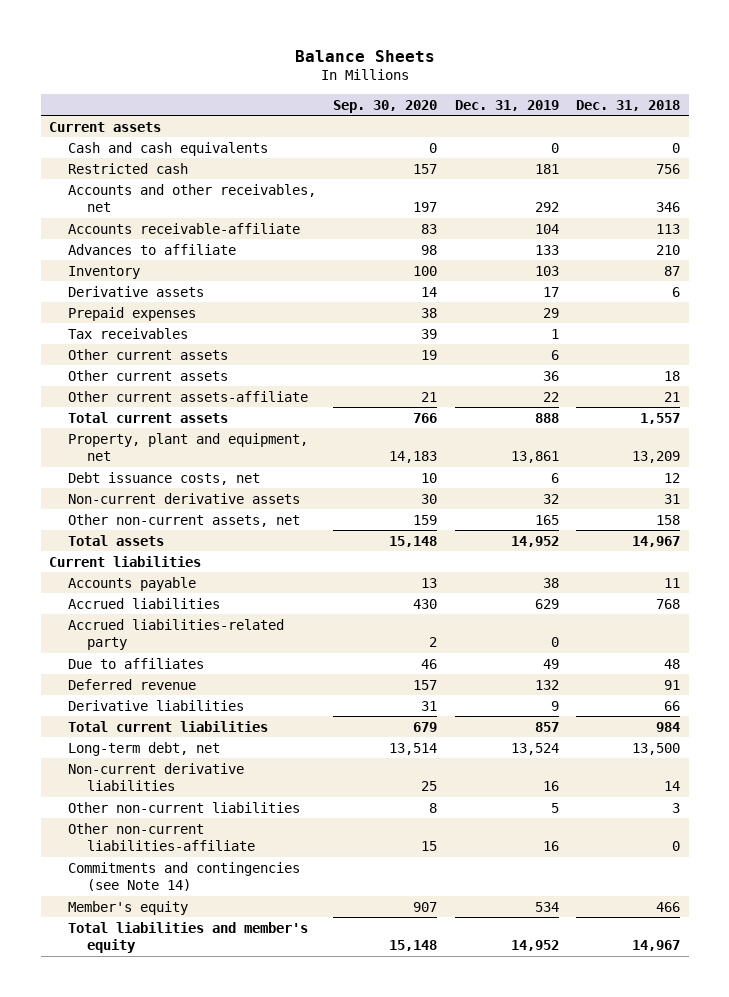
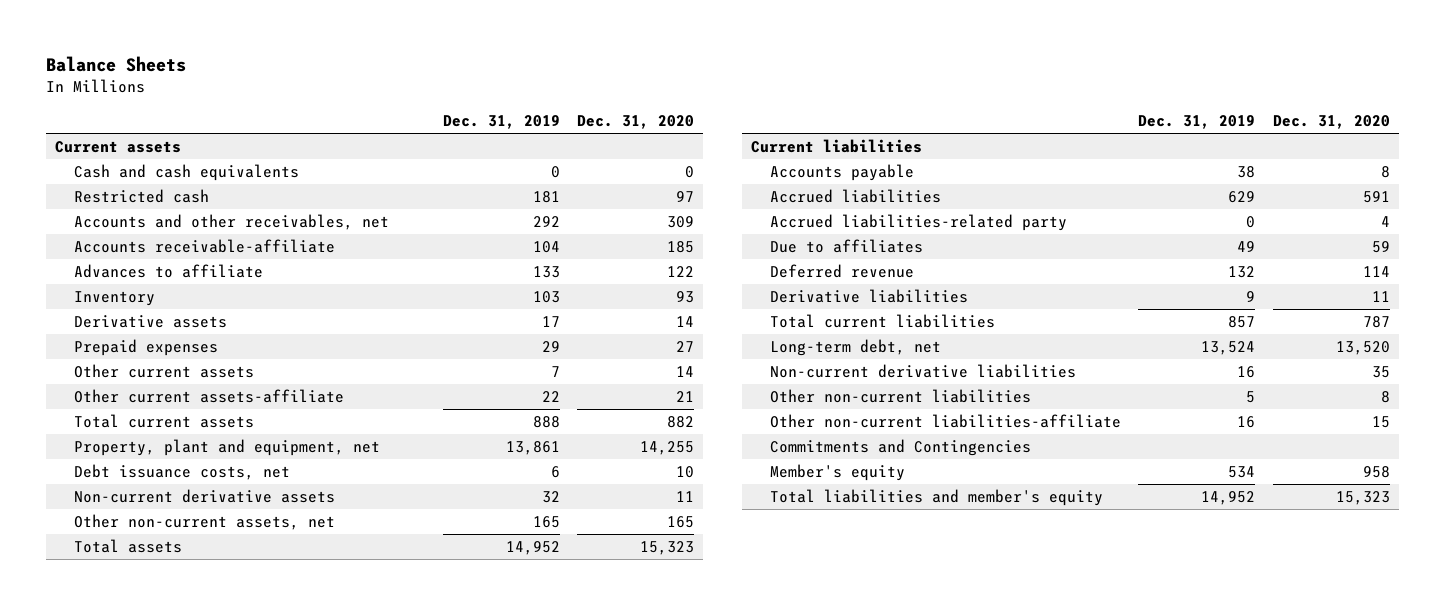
[333,99,438,113] Sep. 30, 2020 -> none
[575,99,680,111] Dec. 31, 2018 -> none
none -> [577,115,695,130] Dec. 31, 2020
[68,327,189,339] Tax receivables -> none
[68,369,229,381] Other current assets -> none
[550,349,559,360] 6 -> [550,366,560,378] 7
[68,861,301,892] Commitments and contingencies (see Note 14) -> [769,439,1031,457] Commitments and Contingencies

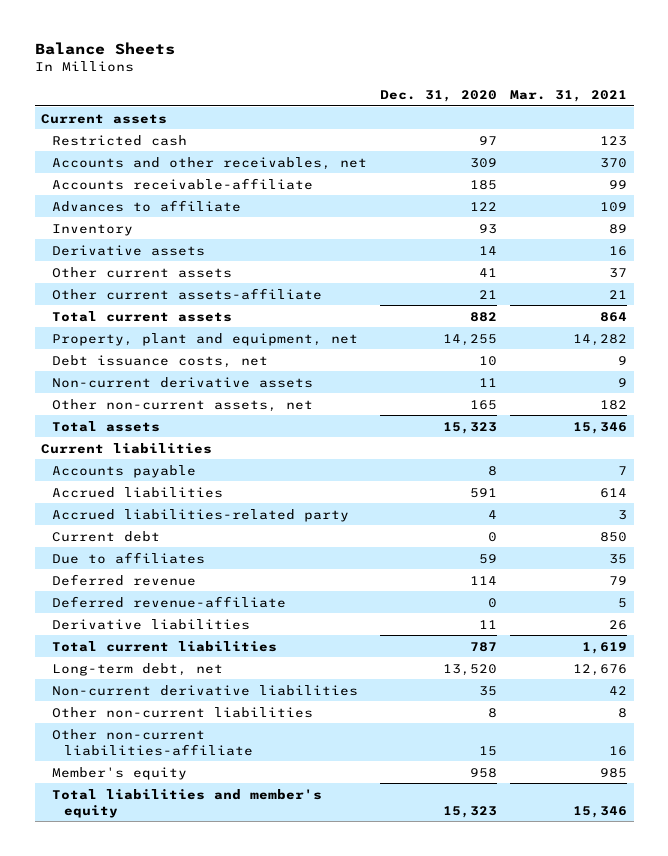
[442,115,560,130] Dec. 31, 2019 -> none
none -> [510,89,628,102] Mar. 31, 2021
[74,164,300,182] Cash and cash equivalents -> none
[74,339,219,357] Prepaid expenses -> none
[676,366,695,378] 14 -> [479,267,498,277] 41
none -> [52,530,161,542] Current debt
none -> [52,595,287,608] Deferred revenue-affiliate
[769,439,1031,457] Commitments and Contingencies -> none

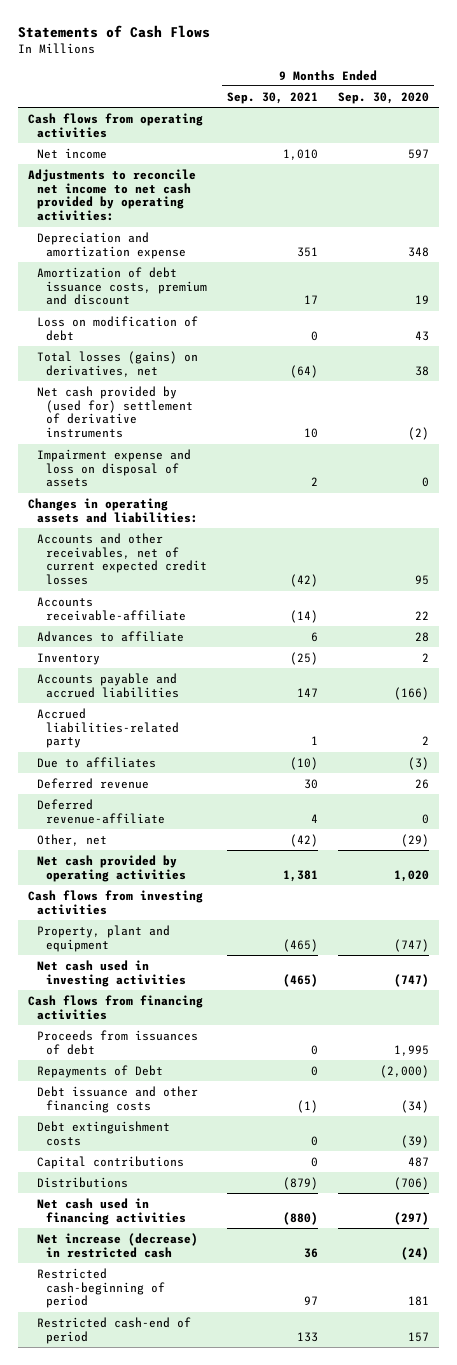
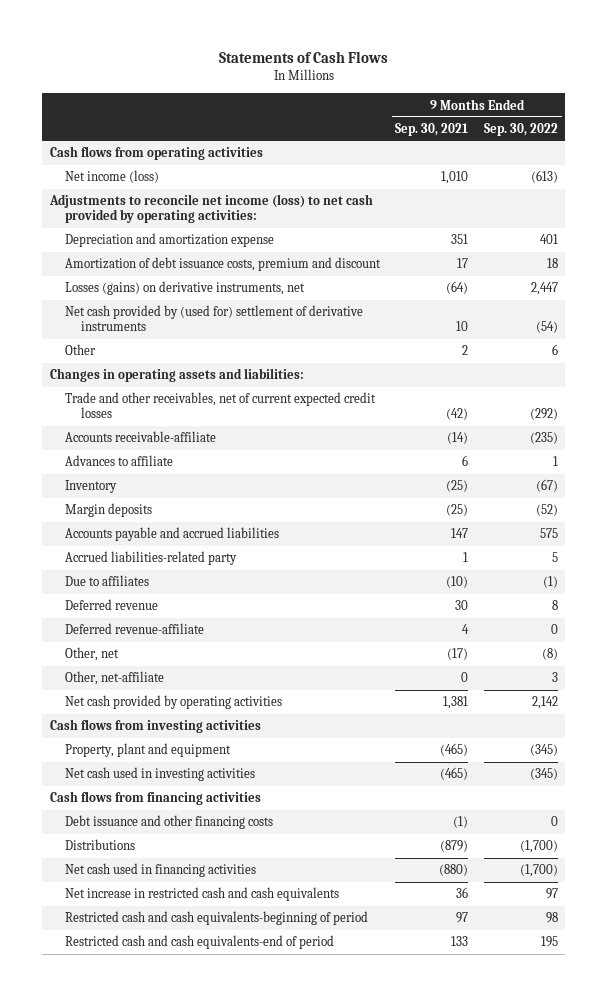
[337,91,429,104] Sep. 30, 2020 -> none
none -> [483,123,558,137] Sep. 30, 2022
[37,147,108,159] Net income -> [65,170,160,184] Net income (loss)
[27,168,196,222] Adjustments to reconcile net income to net cash provided by operating activities: -> [48,194,373,224] Adjustments to reconcile net income (loss) to net cash provided by operating activities:
[37,315,199,341] Loss on modification of debt -> none
[37,350,199,377] Total losses (gains) on derivatives, net -> [65,281,306,296] Losses (gains) on derivative instruments, net
[37,448,192,488] Impairment expense and loss on disposal of assets -> none
none -> [65,344,97,356] Other
[37,532,208,586] Accounts and other receivables, net of current expected credit losses -> [65,392,377,419] Trade and other receivables, net of current expected credit losses
none -> [65,503,153,518] Margin deposits
[289,833,318,847] (42) -> [447,648,469,661] (17)
none -> [65,671,165,686] Other, net-affiliate
[37,1029,199,1055] Proceeds from issuances of debt -> none
[37,1064,164,1078] Repayments of Debt -> none
[37,1120,171,1146] Debt extinguishment costs -> none
[37,1155,185,1169] Capital contributions -> none
[37,1232,199,1258] Net increase (decrease) in restricted cash -> [65,887,340,902] Net increase in restricted cash and cash equivalents
[37,1267,166,1309] Restricted cash-beginning of period -> [65,911,369,926] Restricted cash and cash equivalents-beginning of period
[37,1316,192,1344] Restricted cash-end of period -> [65,935,335,950] Restricted cash and cash equivalents-end of period

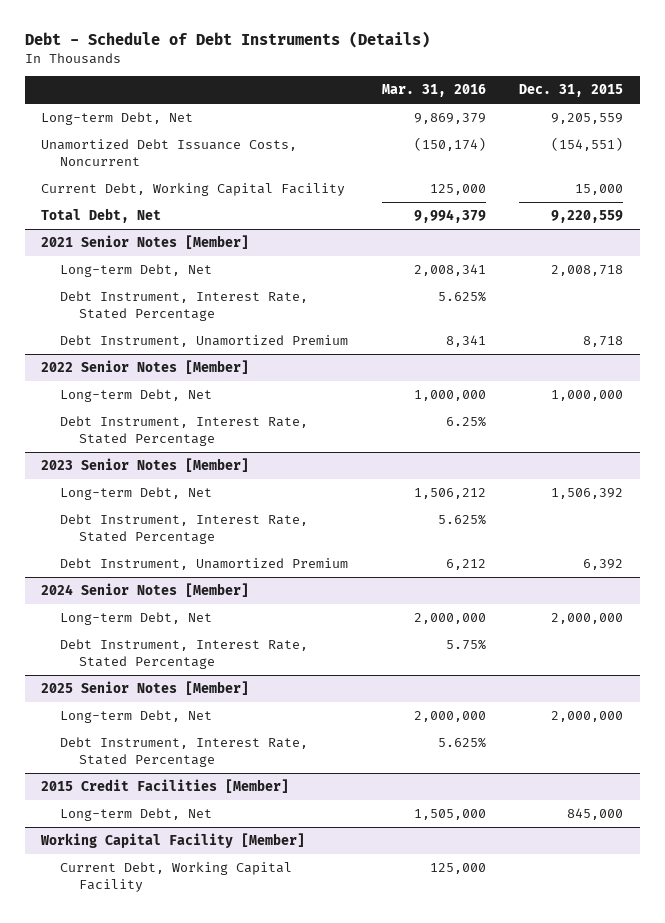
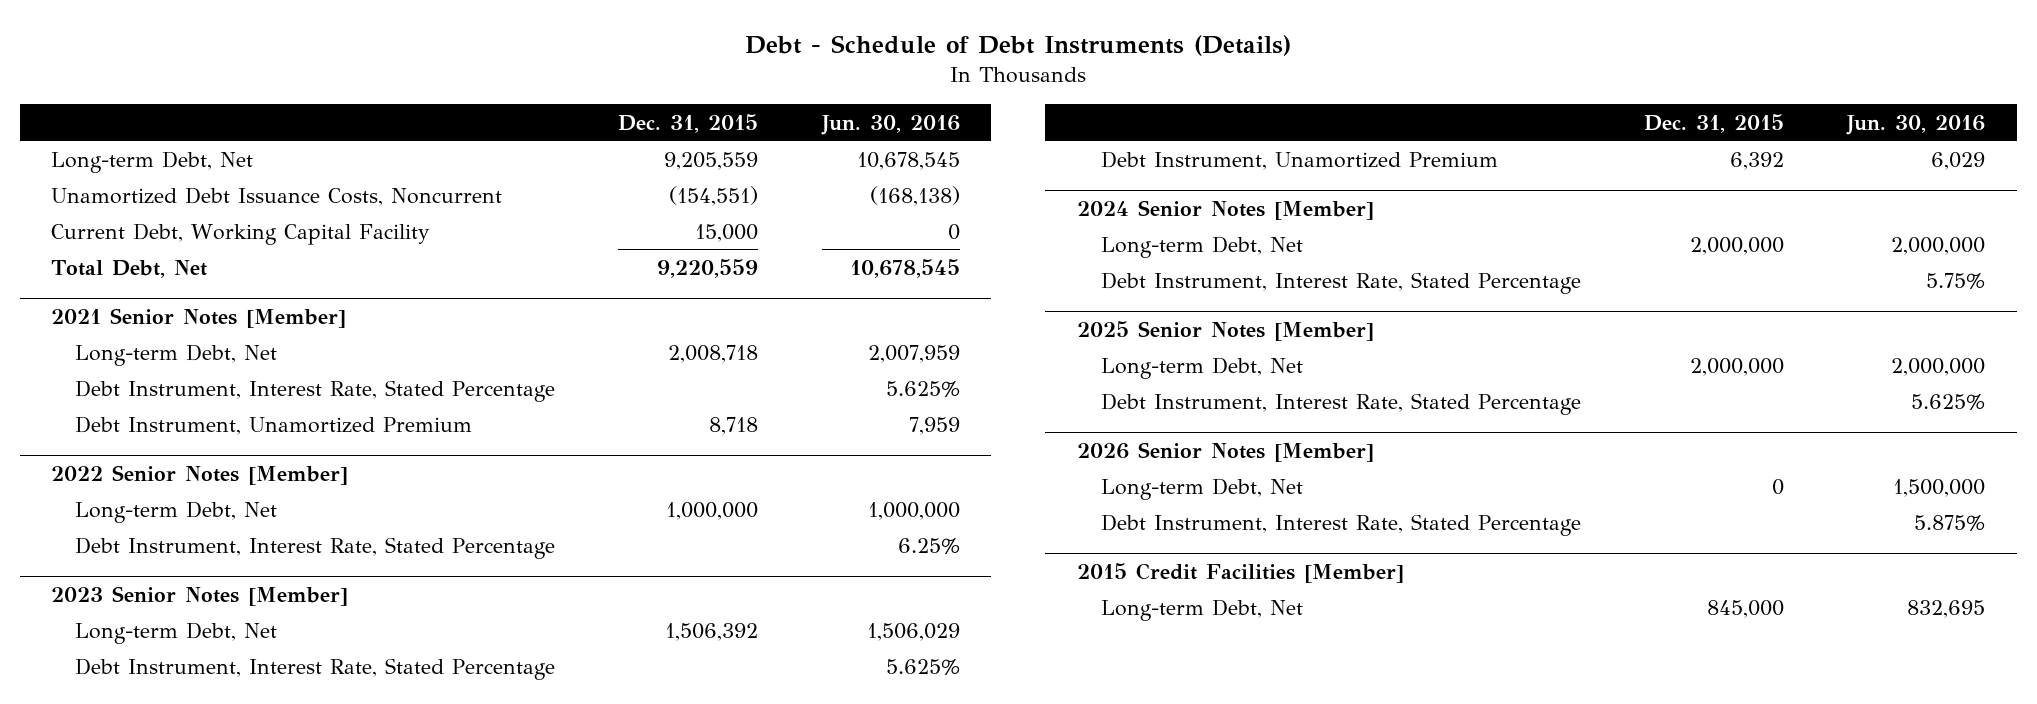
[381,84,486,98] Mar. 31, 2016 -> none
none -> [820,114,960,135] Jun. 30, 2016
none -> [1076,441,1374,462] 2026 Senior Notes [Member]
none -> [1100,477,1303,500] Long-term Debt, Net
none -> [1100,513,1581,536] Debt Instrument, Interest Rate, Stated Percentage
[40,833,306,849] Working Capital Facility [Member] -> none
[60,862,293,893] Current Debt, Working Capital Facility -> none

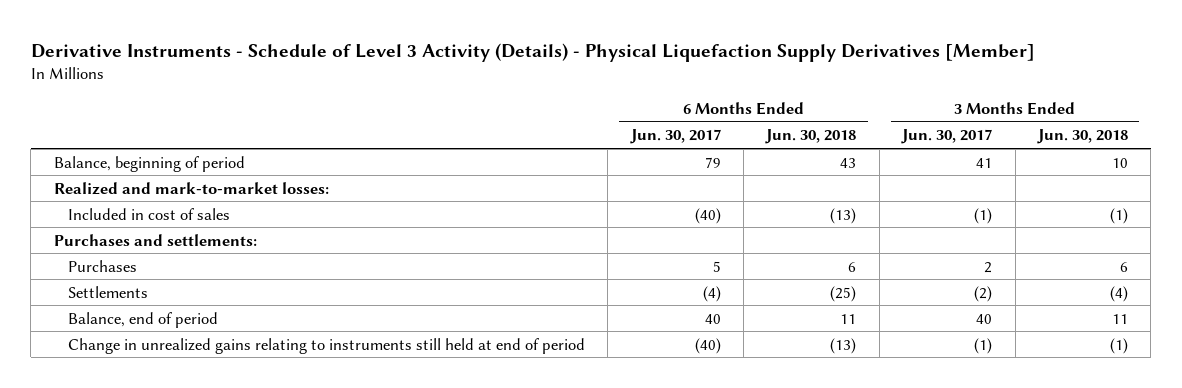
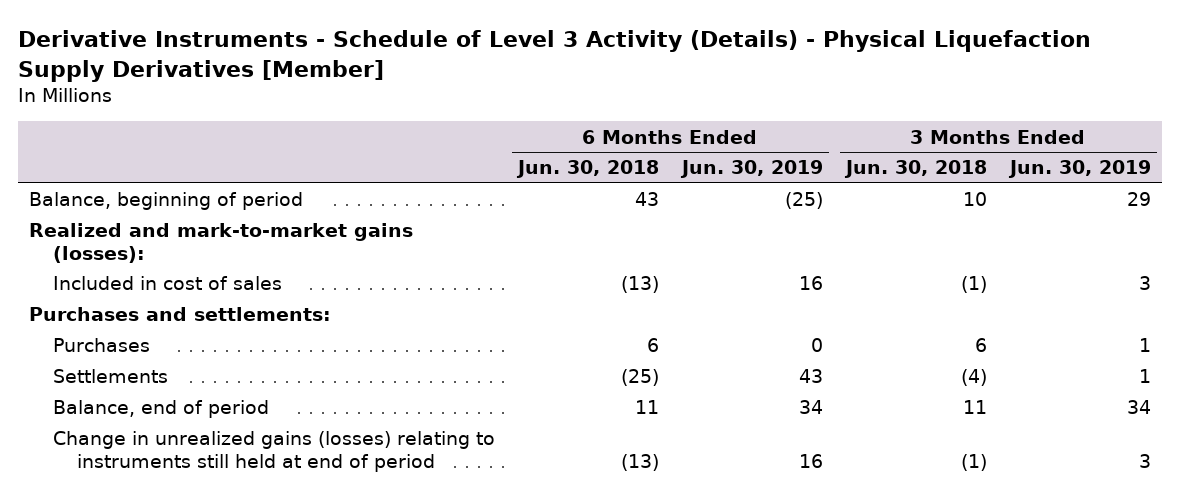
[629,129,721,145] Jun. 30, 2017 -> none
[901,129,993,145] Jun. 30, 2017 -> none
none -> [679,160,823,179] Jun. 30, 2019
none -> [1007,160,1151,179] Jun. 30, 2019
[53,181,329,195] Realized and mark-to-market losses: -> [29,223,414,264] Realized and mark-to-market gains (losses):
[67,337,585,354] Change in unrealized gains relating to instruments still held at end of period -> [52,431,495,473] Change in unrealized gains (losses) relating to instruments still held at end of period

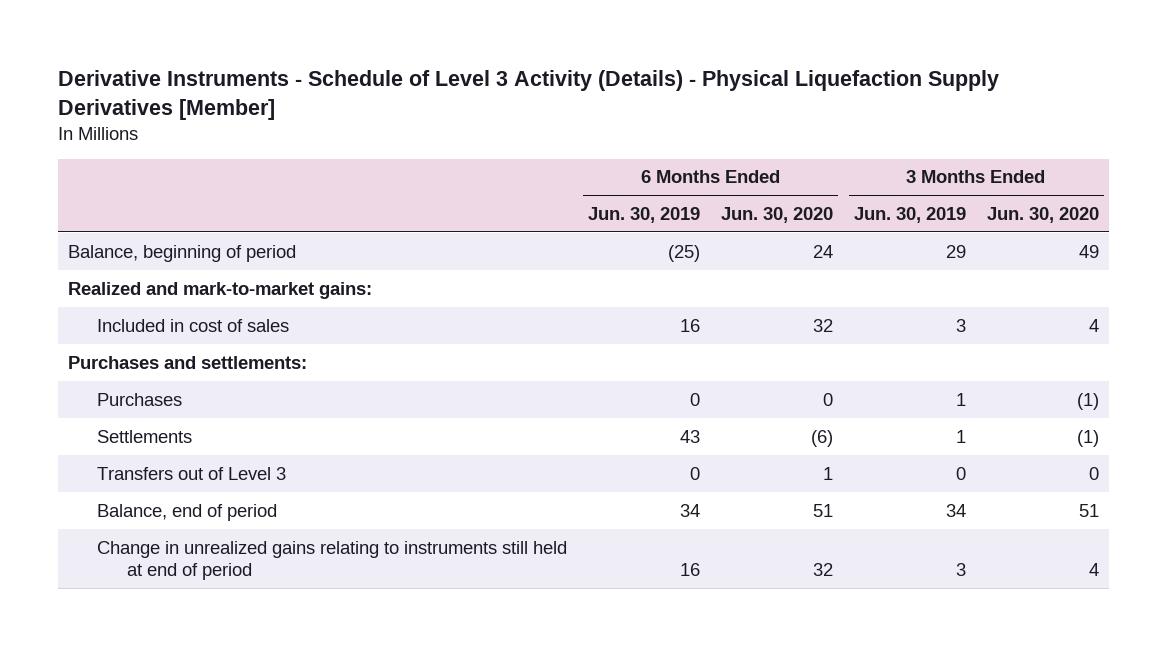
[515,160,659,179] Jun. 30, 2018 -> none
[843,160,987,179] Jun. 30, 2018 -> none
none -> [721,206,834,223] Jun. 30, 2020
none -> [986,206,1099,223] Jun. 30, 2020
[29,223,414,264] Realized and mark-to-market gains (losses): -> [68,281,373,299] Realized and mark-to-market gains:
none -> [97,466,287,480] Transfers out of Level 3
[52,431,495,473] Change in unrealized gains (losses) relating to instruments still held at end of period -> [97,540,568,581] Change in unrealized gains relating to instruments still held at end of period

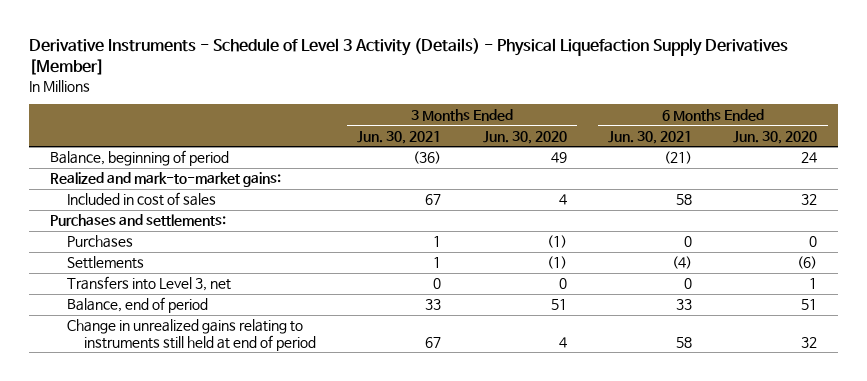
[588,206,701,223] Jun. 30, 2019 -> none
[854,206,967,223] Jun. 30, 2019 -> none
none -> [357,130,442,144] Jun. 30, 2021
none -> [607,130,692,144] Jun. 30, 2021
[97,466,287,480] Transfers out of Level 3 -> [66,276,231,292] Transfers into Level 3, net

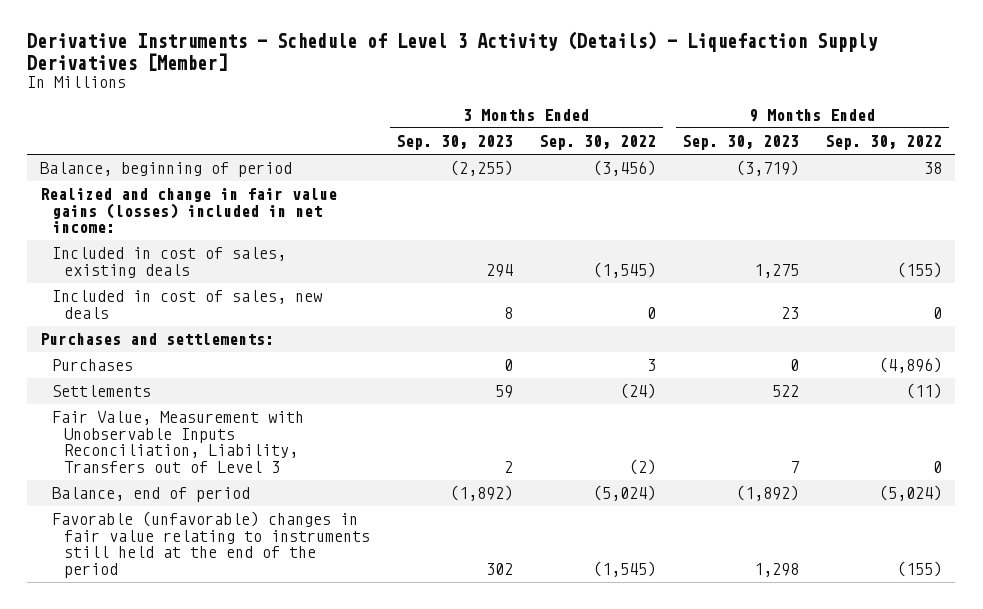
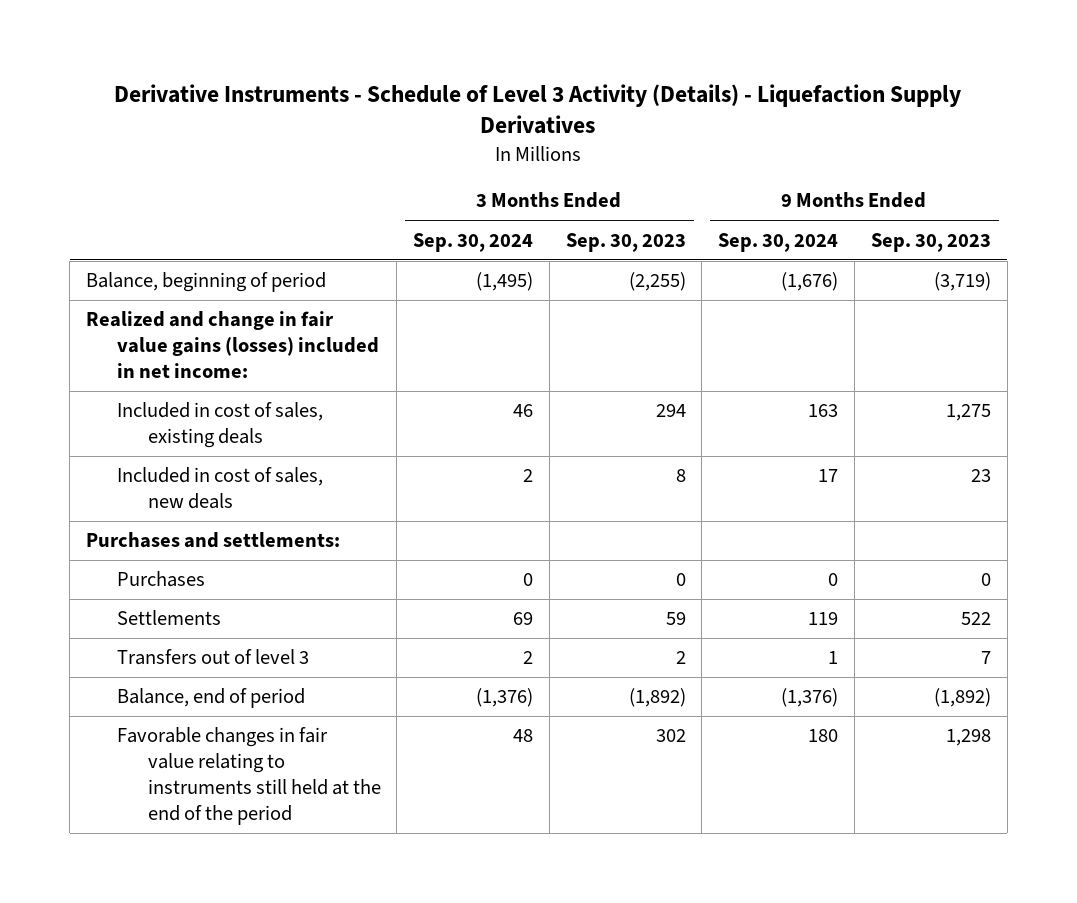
[27,31,879,71] Derivative Instruments - Schedule of Level 3 Activity (Details) - Liquefaction Supply Derivatives [Member] -> [114,83,962,135] Derivative Instruments - Schedule of Level 3 Activity (Details) - Liquefaction Supply Derivatives
[539,135,657,151] Sep. 30, 2022 -> none
[825,135,943,151] Sep. 30, 2022 -> none
none -> [413,232,534,252] Sep. 30, 2024
none -> [718,232,839,252] Sep. 30, 2024
[52,411,305,473] Fair Value, Measurement with Unobservable Inputs Reconciliation, Liability, Transfers out of Level 3 -> [116,649,309,666] Transfers out of level 3
[52,511,371,578] Favorable (unfavorable) changes in fair value relating to instruments still held at the end of the period -> [116,727,381,826] Favorable changes in fair value relating to instruments still held at the end of the period

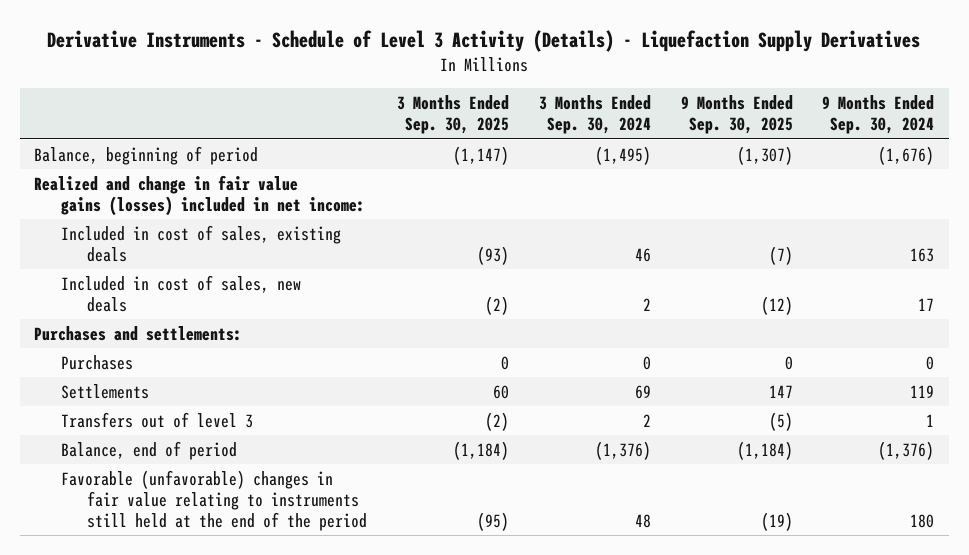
[565,232,686,252] Sep. 30, 2023 -> none
[870,232,991,252] Sep. 30, 2023 -> none
none -> [397,95,510,135] 3 Months Ended Sep. 30, 2025
none -> [680,95,793,135] 9 Months Ended Sep. 30, 2025
[116,727,381,826] Favorable changes in fair value relating to instruments still held at the end of the period -> [60,469,368,531] Favorable (unfavorable) changes in fair value relating to instruments still held at the end of the period

